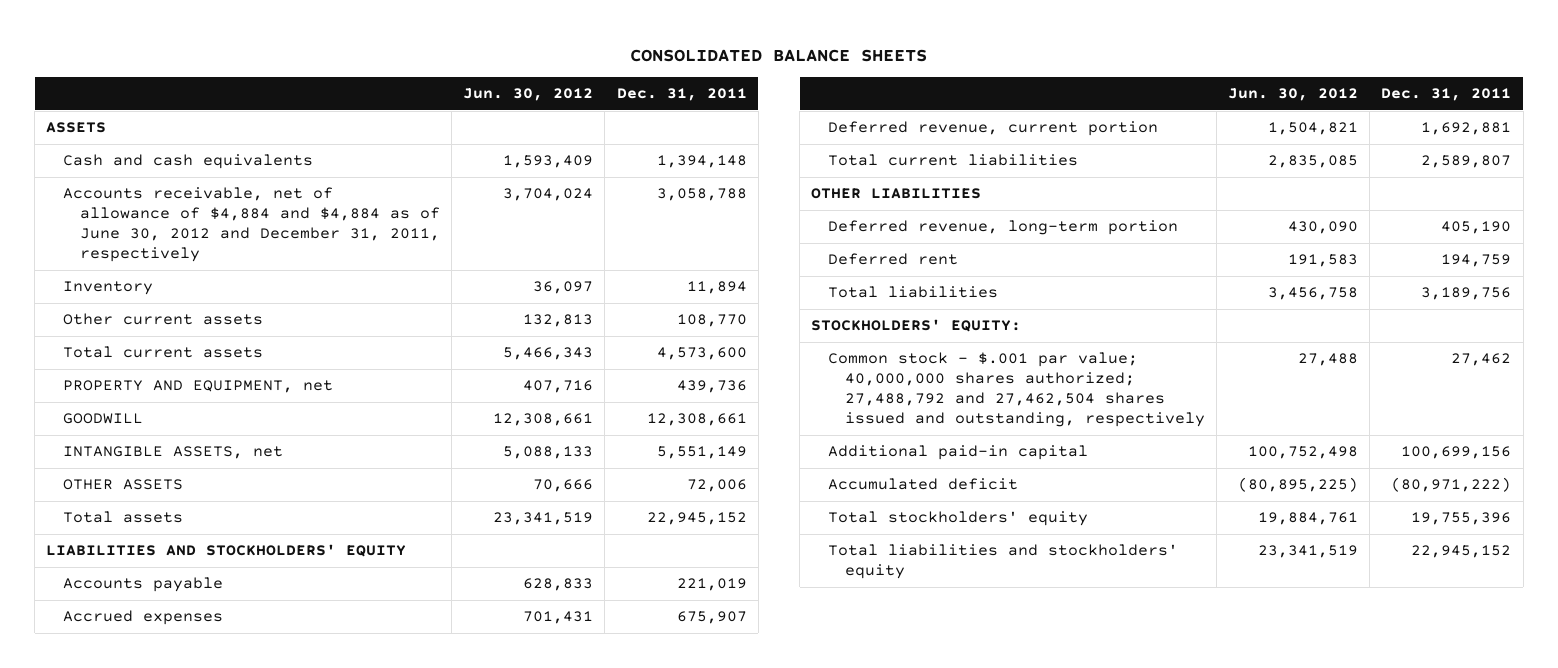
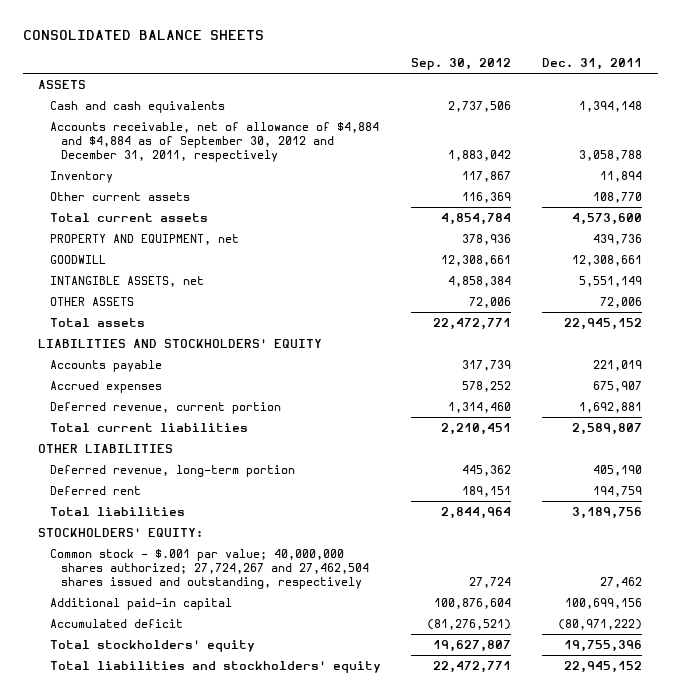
[463,88,594,102] Jun. 30, 2012 -> none
none -> [411,57,512,70] Sep. 30, 2012
[63,187,440,263] Accounts receivable, net of allowance of $4,884 and $4,884 as of June 30, 2012 and December 31, 2011, respectively -> [49,122,379,163] Accounts receivable, net of allowance of $4,884 and $4,884 as of September 30, 2012 and December 31, 2011, respectively
[828,352,1205,428] Common stock - $.001 par value; 40,000,000 shares authorized; 27,488,792 and 27,462,504 shares issued and outstanding, respectively -> [49,549,370,590] Common stock - $.001 par value; 40,000,000 shares authorized; 27,724,267 and 27,462,504 shares issued and outstanding, respectively

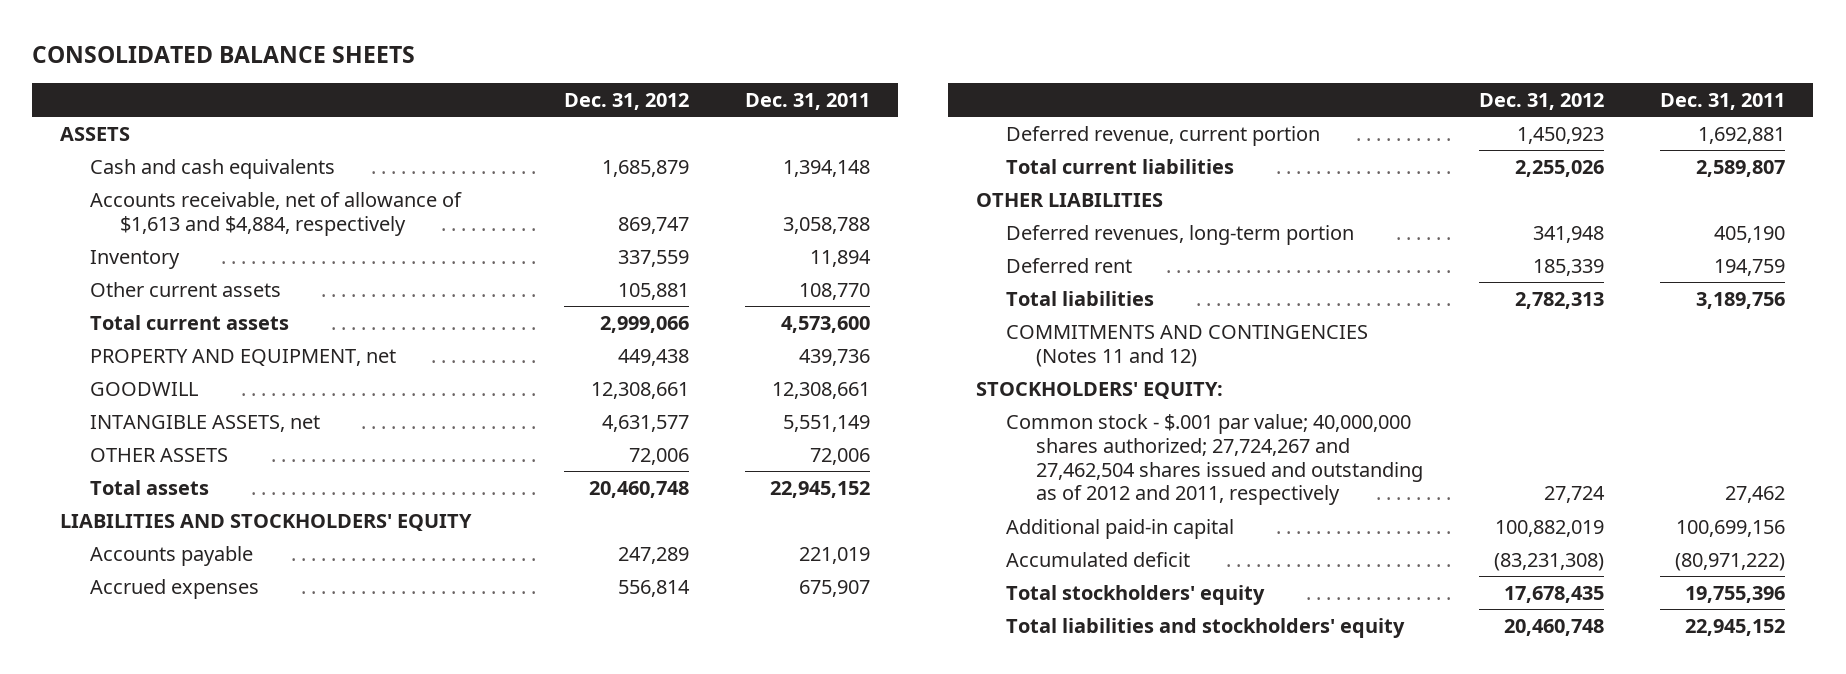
[411,57,512,70] Sep. 30, 2012 -> none
none -> [563,92,689,110] Dec. 31, 2012
[49,122,379,163] Accounts receivable, net of allowance of $4,884 and $4,884 as of September 30, 2012 and December 31, 2011, respectively -> [90,191,463,236] Accounts receivable, net of allowance of $1,613 and $4,884, respectively
[49,465,295,478] Deferred revenue, long-term portion -> [1005,224,1354,245] Deferred revenues, long-term portion
none -> [1005,324,1368,367] COMMITMENTS AND CONTINGENCIES (Notes 11 and 12)
[49,549,370,590] Common stock - $.001 par value; 40,000,000 shares authorized; 27,724,267 and 27,462,504 shares issued and outstanding, respectively -> [1005,413,1424,506] Common stock - $.001 par value; 40,000,000 shares authorized; 27,724,267 and 27,462,504 shares issued and outstanding as of 2012 and 2011, respectively

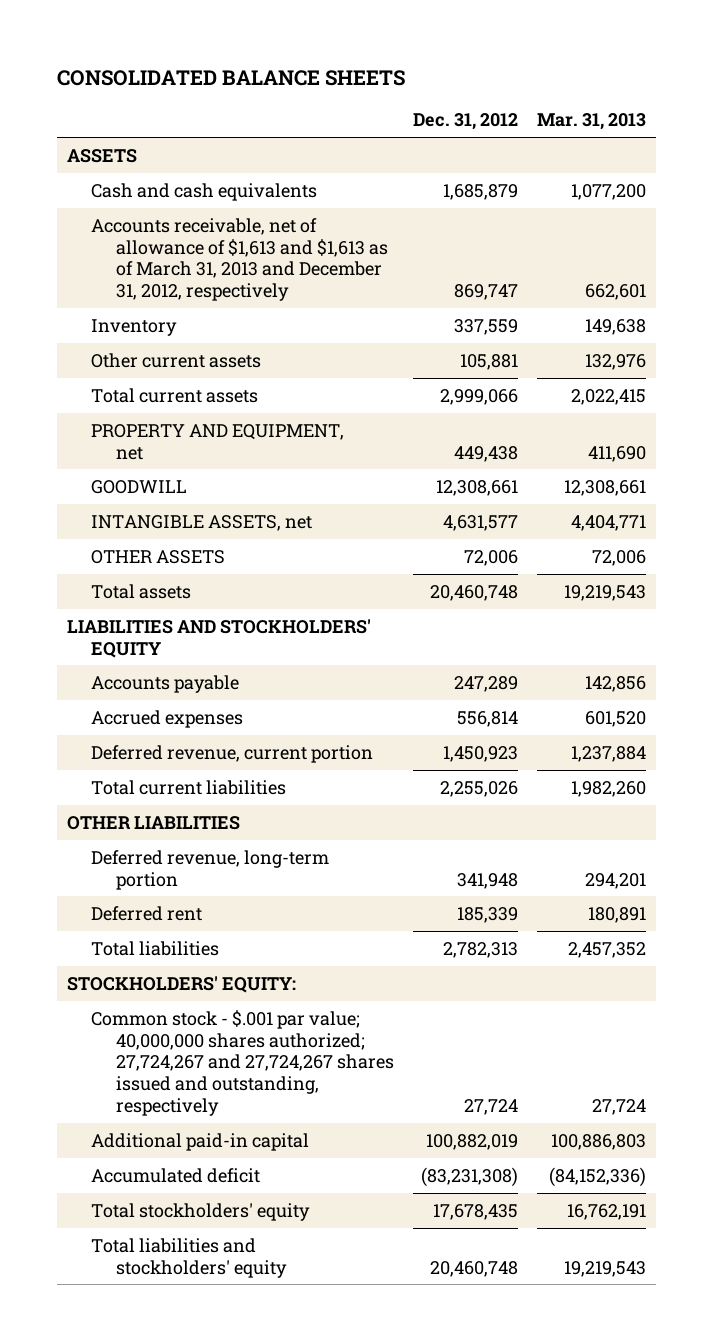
[744,92,870,110] Dec. 31, 2011 -> none
none -> [537,113,647,131] Mar. 31, 2013
[90,191,463,236] Accounts receivable, net of allowance of $1,613 and $4,884, respectively -> [91,217,388,302] Accounts receivable, net of allowance of $1,613 and $1,613 as of March 31, 2013 and December 31, 2012, respectively
[1005,224,1354,245] Deferred revenues, long-term portion -> [91,849,330,890] Deferred revenue, long-term portion
[1005,324,1368,367] COMMITMENTS AND CONTINGENCIES (Notes 11 and 12) -> none
[1005,413,1424,506] Common stock - $.001 par value; 40,000,000 shares authorized; 27,724,267 and 27,462,504 shares issued and outstanding as of 2012 and 2011, respectively -> [91,1009,394,1117] Common stock - $.001 par value; 40,000,000 shares authorized; 27,724,267 and 27,724,267 shares issued and outstanding, respectively

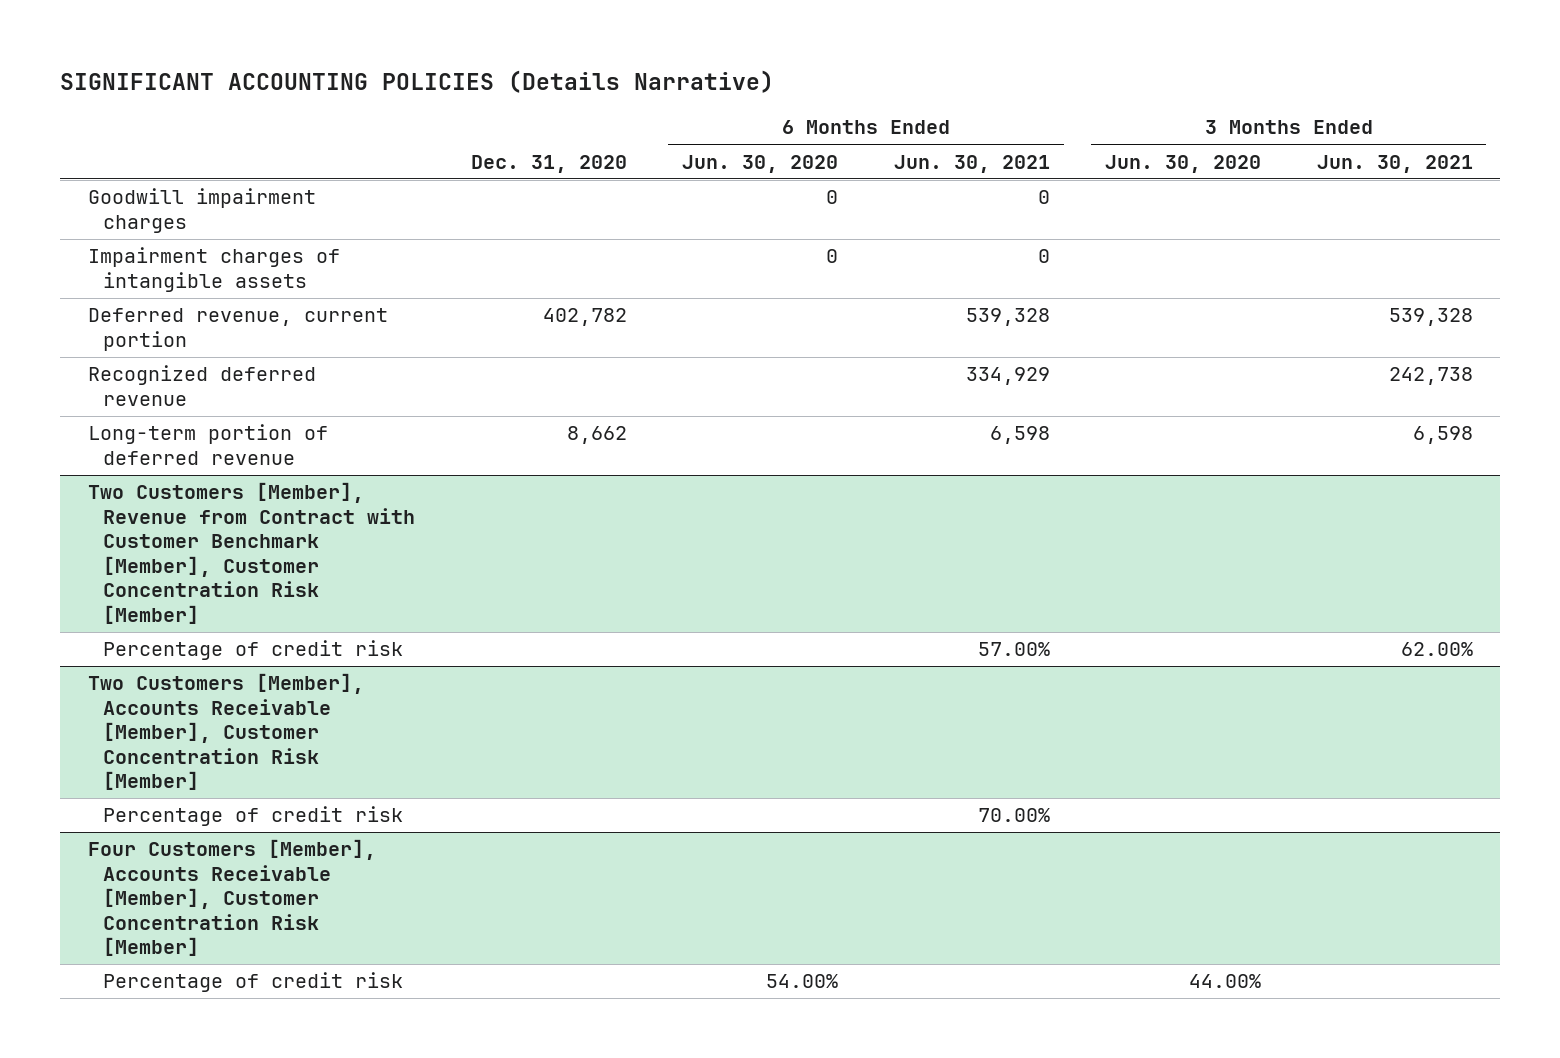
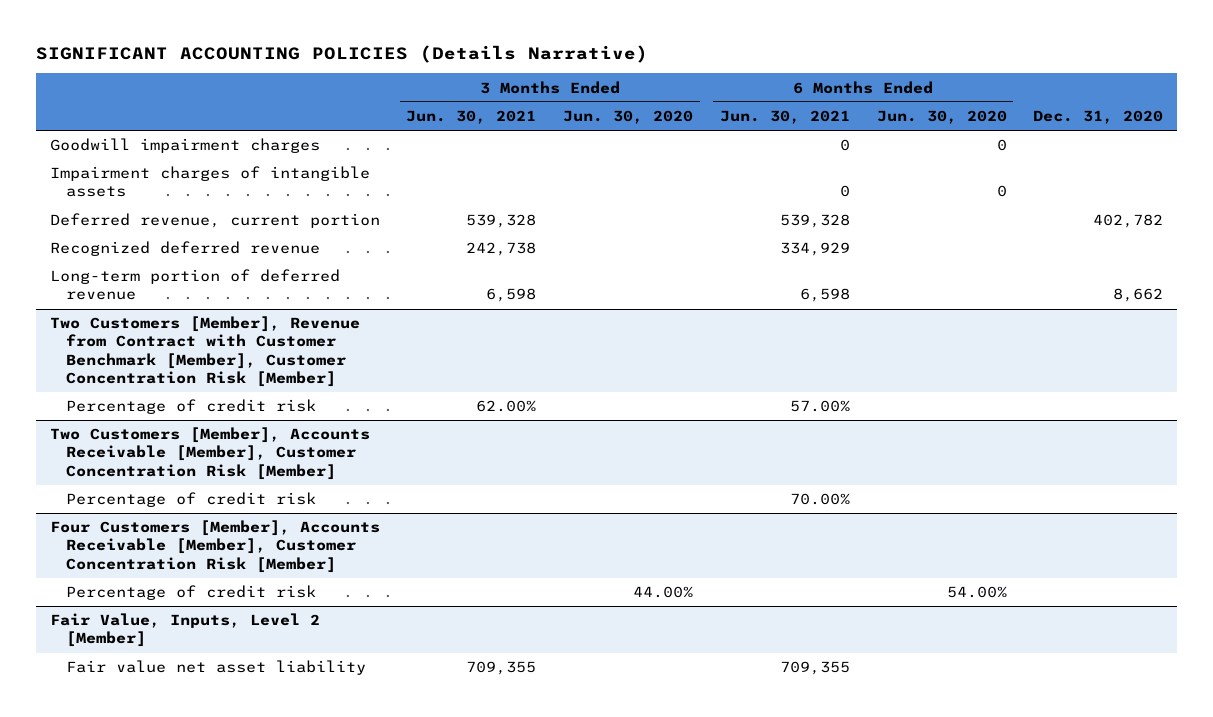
none -> [49,613,320,648] Fair Value, Inputs, Level 2 [Member]
none -> [65,660,366,676] Fair value net asset liability

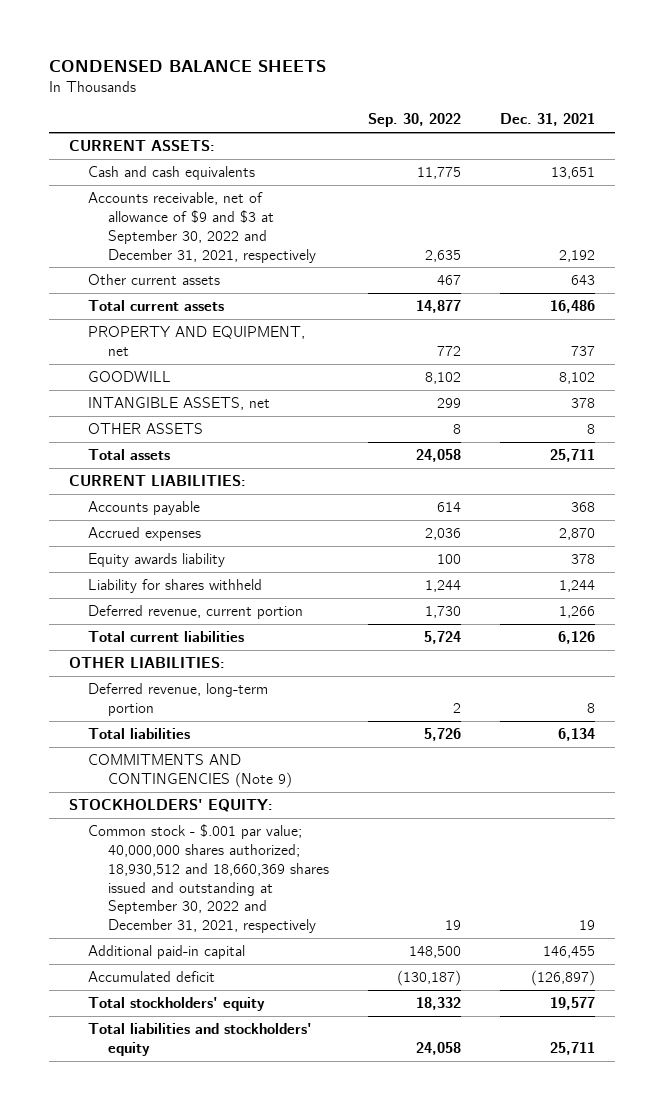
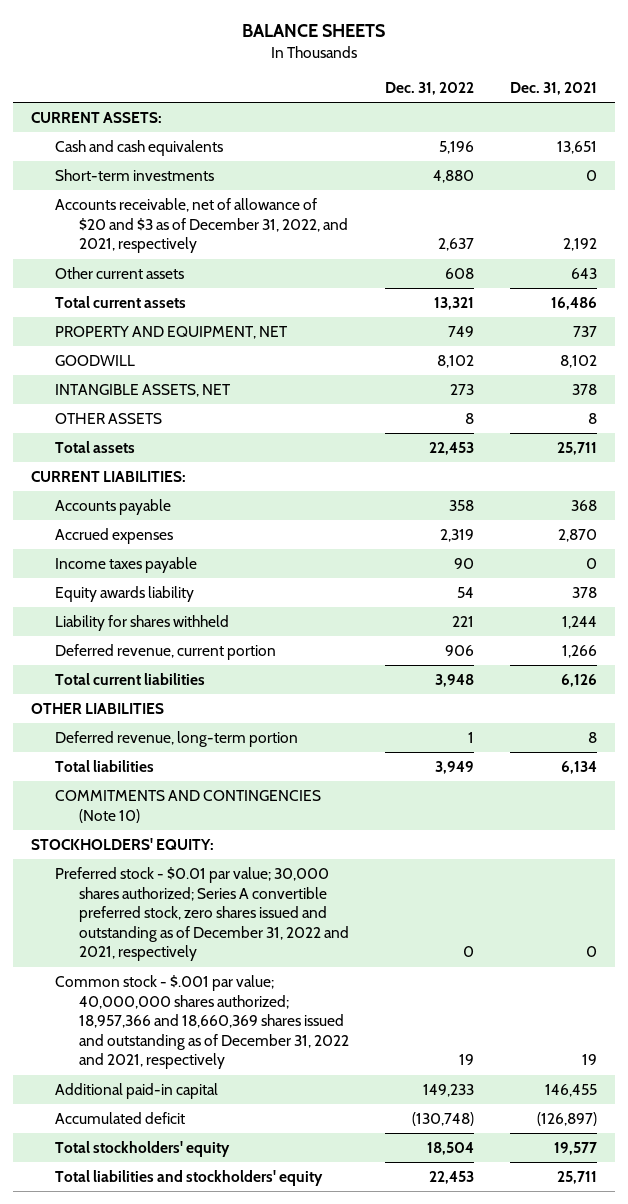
[49,59,327,72] CONDENSED BALANCE SHEETS -> [242,23,386,37] BALANCE SHEETS
[368,113,462,128] Sep. 30, 2022 -> none
none -> [385,82,475,96] Dec. 31, 2022
none -> [54,169,214,182] Short-term investments
[88,192,316,263] Accounts receivable, net of allowance of $9 and $3 at September 30, 2022 and December 31, 2021, respectively -> [54,198,348,254] Accounts receivable, net of allowance of $20 and $3 as of December 31, 2022, and 2021, respectively
[88,326,306,356] PROPERTY AND EQUIPMENT, net -> [54,326,288,340] PROPERTY AND EQUIPMENT, NET
[88,397,271,411] INTANGIBLE ASSETS, net -> [54,384,231,398] INTANGIBLE ASSETS, NET
none -> [54,557,197,574] Income taxes payable
[68,657,225,669] OTHER LIABILITIES: -> [30,703,164,715] OTHER LIABILITIES
[88,754,292,788] COMMITMENTS AND CONTINGENCIES (Note 9) -> [54,790,321,823] COMMITMENTS AND CONTINGENCIES (Note 10)
none -> [54,867,349,962] Preferred stock - $0.01 par value; 30,000 shares authorized; Series A convertible preferred stock, zero shares issued and outstanding as of December 31, 2022 and 2021, respectively
[88,824,329,934] Common stock - $.001 par value; 40,000,000 shares authorized; 18,930,512 and 18,660,369 shares issued and outstanding at September 30, 2022 and December 31, 2021, respectively -> [54,975,349,1070] Common stock - $.001 par value; 40,000,000 shares authorized; 18,957,366 and 18,660,369 shares issued and outstanding as of December 31, 2022 and 2021, respectively

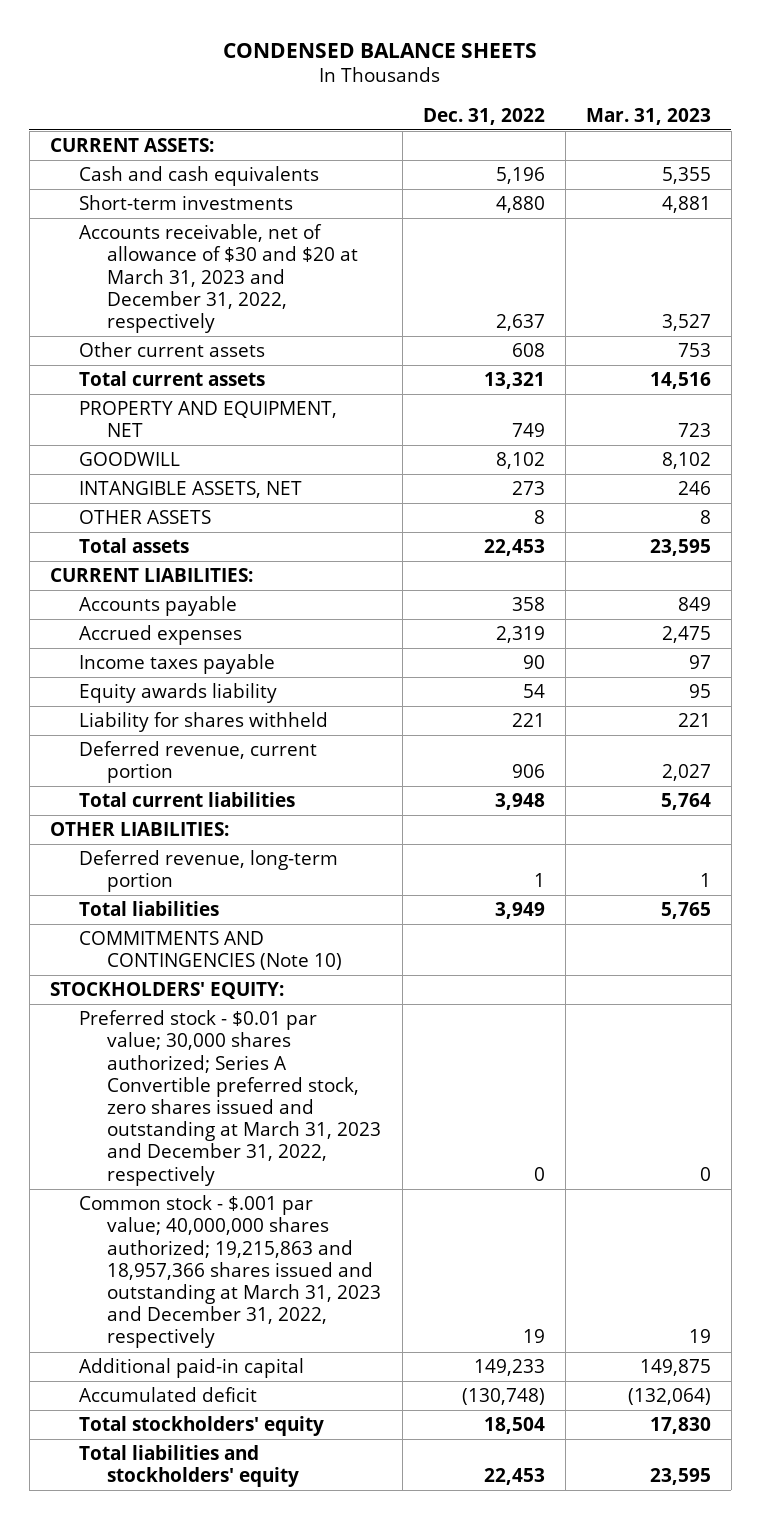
[242,23,386,37] BALANCE SHEETS -> [223,42,538,58] CONDENSED BALANCE SHEETS
[510,82,598,96] Dec. 31, 2021 -> none
none -> [585,107,711,125] Mar. 31, 2023
[54,198,348,254] Accounts receivable, net of allowance of $20 and $3 as of December 31, 2022, and 2021, respectively -> [78,224,359,334] Accounts receivable, net of allowance of $30 and $20 at March 31, 2023 and December 31, 2022, respectively
[30,703,164,715] OTHER LIABILITIES -> [49,822,229,837] OTHER LIABILITIES:
[54,867,349,962] Preferred stock - $0.01 par value; 30,000 shares authorized; Series A convertible preferred stock, zero shares issued and outstanding as of December 31, 2022 and 2021, respectively -> [78,1010,382,1186] Preferred stock - $0.01 par value; 30,000 shares authorized; Series A Convertible preferred stock, zero shares issued and outstanding at March 31, 2023 and December 31, 2022, respectively
[54,975,349,1070] Common stock - $.001 par value; 40,000,000 shares authorized; 18,957,366 and 18,660,369 shares issued and outstanding as of December 31, 2022 and 2021, respectively -> [78,1195,382,1349] Common stock - $.001 par value; 40,000,000 shares authorized; 19,215,863 and 18,957,366 shares issued and outstanding at March 31, 2023 and December 31, 2022, respectively

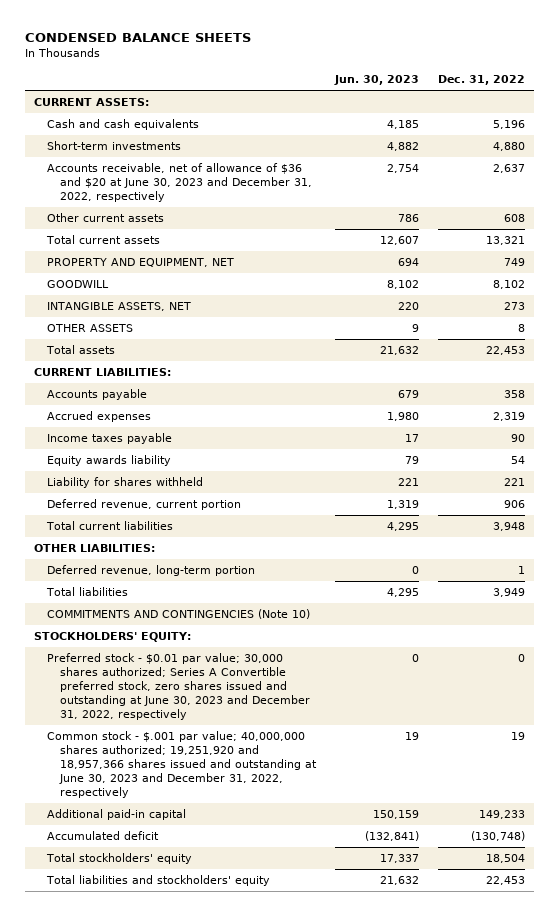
[585,107,711,125] Mar. 31, 2023 -> none
none -> [333,75,419,86] Jun. 30, 2023
[78,224,359,334] Accounts receivable, net of allowance of $30 and $20 at March 31, 2023 and December 31, 2022, respectively -> [46,163,312,203] Accounts receivable, net of allowance of $36 and $20 at June 30, 2023 and December 31, 2022, respectively
[78,1010,382,1186] Preferred stock - $0.01 par value; 30,000 shares authorized; Series A Convertible preferred stock, zero shares issued and outstanding at March 31, 2023 and December 31, 2022, respectively -> [46,653,310,721] Preferred stock - $0.01 par value; 30,000 shares authorized; Series A Convertible preferred stock, zero shares issued and outstanding at June 30, 2023 and December 31, 2022, respectively
[78,1195,382,1349] Common stock - $.001 par value; 40,000,000 shares authorized; 19,215,863 and 18,957,366 shares issued and outstanding at March 31, 2023 and December 31, 2022, respectively -> [46,731,317,799] Common stock - $.001 par value; 40,000,000 shares authorized; 19,251,920 and 18,957,366 shares issued and outstanding at June 30, 2023 and December 31, 2022, respectively

